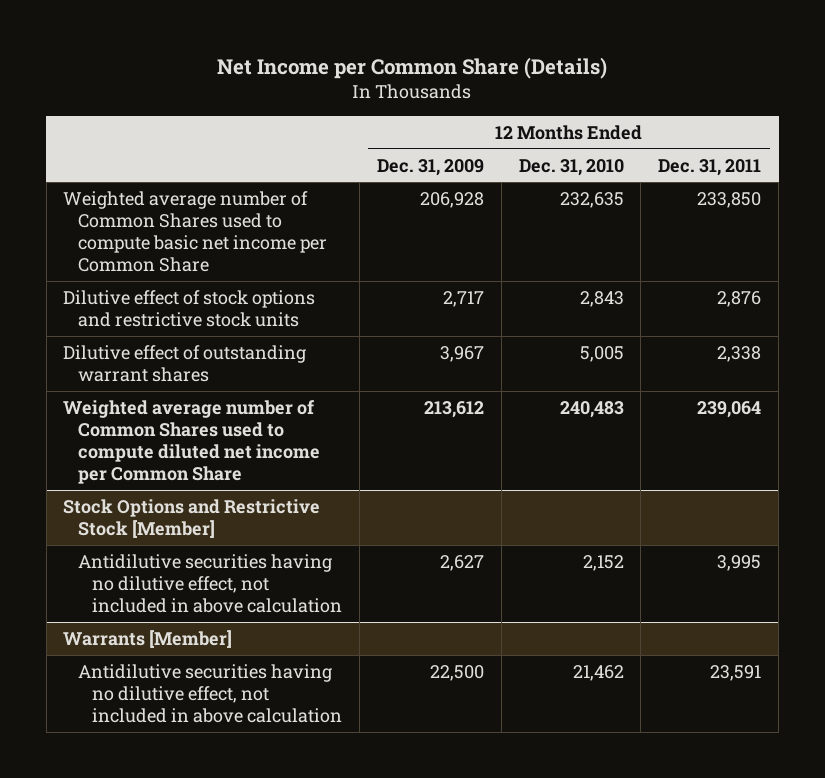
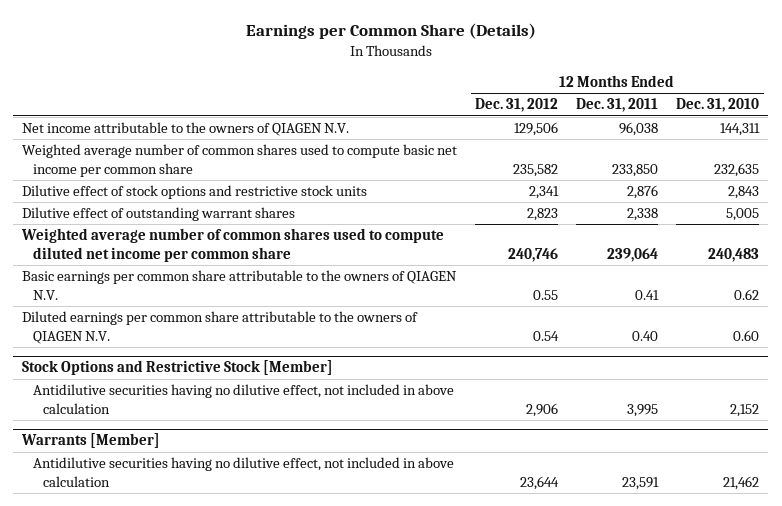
[217,56,608,79] Net Income per Common Share (Details) -> [245,23,536,40] Earnings per Common Share (Details)
[376,158,484,176] Dec. 31, 2009 -> none
none -> [475,98,559,113] Dec. 31, 2012
none -> [22,122,350,137] Net income attributable to the owners of QIAGEN N.V.
[63,190,327,273] Weighted average number of Common Shares used to compute basic net income per Common Share -> [22,144,458,177] Weighted average number of common shares used to compute basic net income per common share
[63,399,320,485] Weighted average number of Common Shares used to compute diluted net income per Common Share -> [21,228,445,262] Weighted average number of common shares used to compute diluted net income per common share
none -> [22,270,458,300] Basic earnings per common share attributable to the owners of QIAGEN N.V.
none -> [22,311,419,344] Diluted earnings per common share attributable to the owners of QIAGEN N.V.

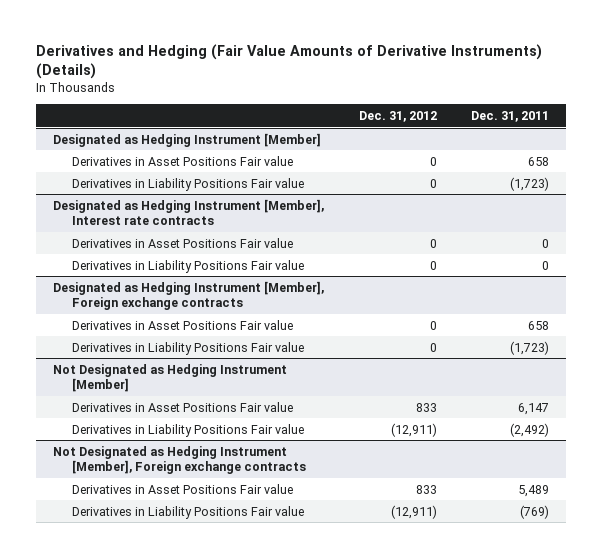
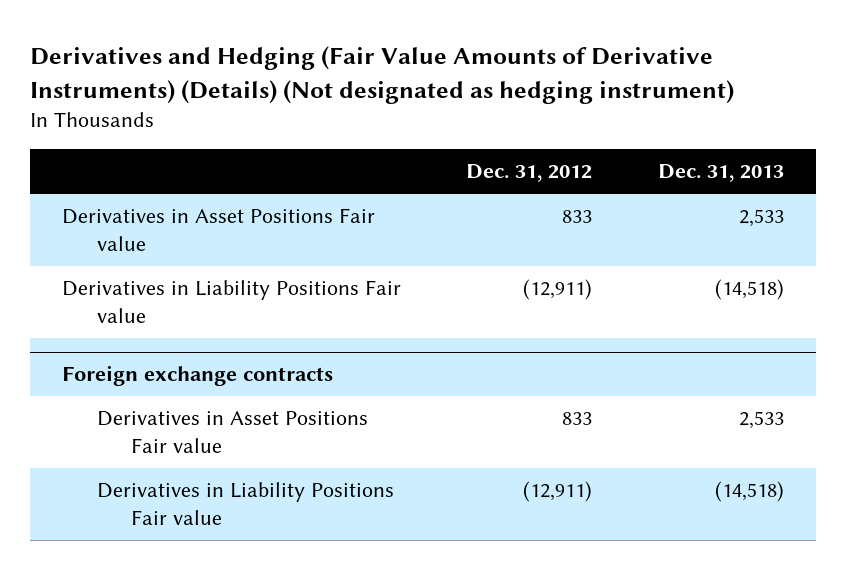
[36,43,543,80] Derivatives and Hedging (Fair Value Amounts of Derivative Instruments) (Details) -> [29,45,734,104] Derivatives and Hedging (Fair Value Amounts of Derivative Instruments) (Details) (Not designated as hedging instrument)
[470,110,549,122] Dec. 31, 2011 -> none
none -> [657,164,784,183] Dec. 31, 2013
[53,132,322,147] Designated as Hedging Instrument [Member] -> none
[72,155,294,166] Derivatives in Asset Positions Fair value -> none
[72,177,305,191] Derivatives in Liability Positions Fair value -> none
[53,198,325,225] Designated as Hedging Instrument [Member], Interest rate contracts -> none
[72,237,294,248] Derivatives in Asset Positions Fair value -> none
[72,259,305,273] Derivatives in Liability Positions Fair value -> none
[53,280,325,310] Designated as Hedging Instrument [Member], Foreign exchange contracts -> none
[72,319,294,330] Derivatives in Asset Positions Fair value -> none
[72,341,305,355] Derivatives in Liability Positions Fair value -> none
[53,363,288,392] Not Designated as Hedging Instrument [Member] -> none
[53,445,307,474] Not Designated as Hedging Instrument [Member], Foreign exchange contracts -> none
none -> [62,365,334,387] Foreign exchange contracts

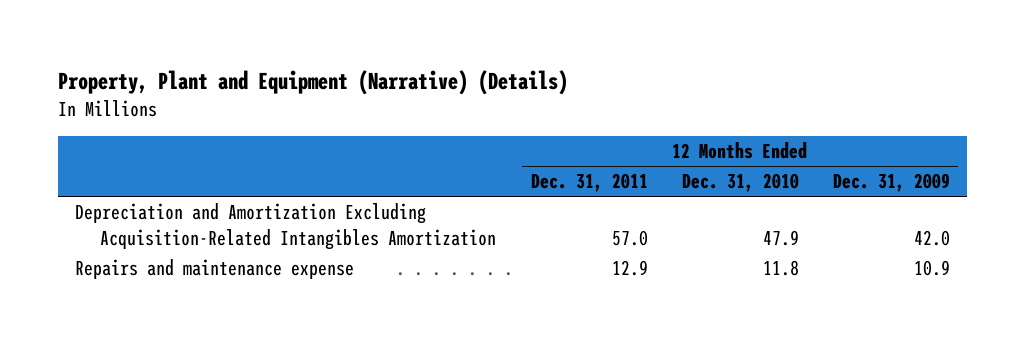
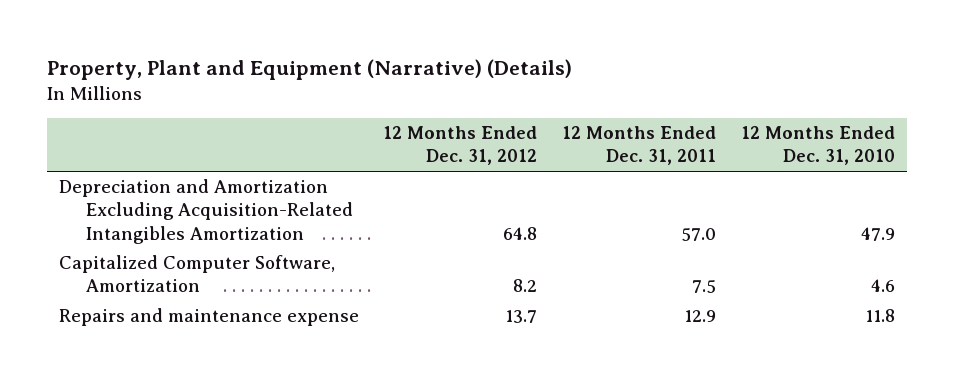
[832,173,950,193] Dec. 31, 2009 -> none
none -> [383,126,538,166] 12 Months Ended Dec. 31, 2012
none -> [58,255,335,293] Capitalized Computer Software, Amortization

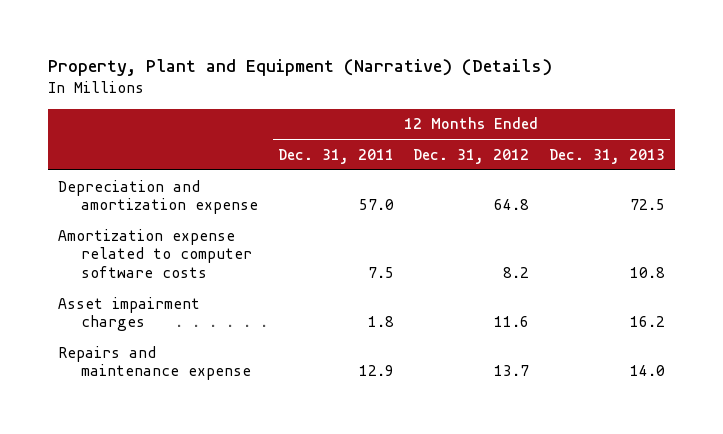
[740,126,895,166] 12 Months Ended Dec. 31, 2010 -> none
none -> [548,148,665,164] Dec. 31, 2013
[58,179,353,244] Depreciation and Amortization Excluding Acquisition-Related Intangibles Amortization -> [57,179,259,215] Depreciation and amortization expense
[58,255,335,293] Capitalized Computer Software, Amortization -> [57,228,253,278] Amortization expense related to computer software costs
none -> [57,296,200,332] Asset impairment charges

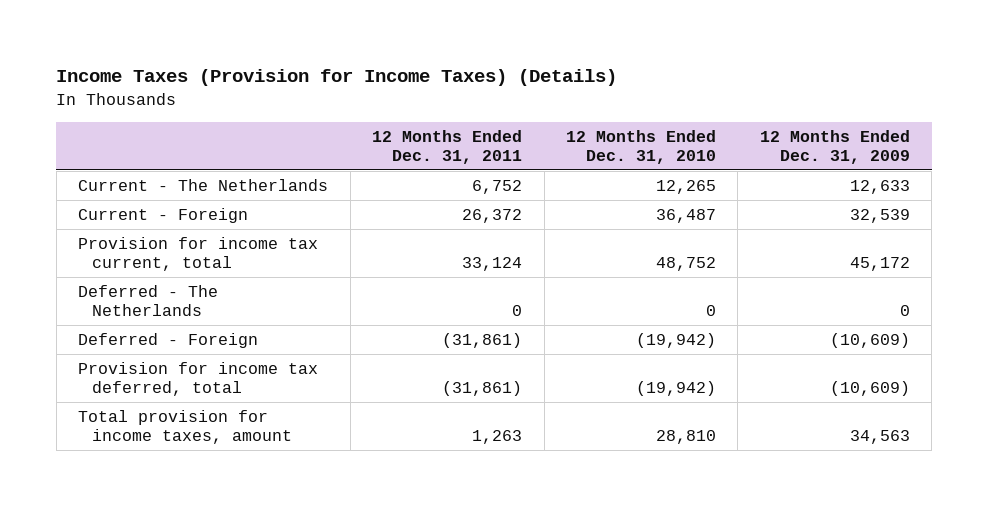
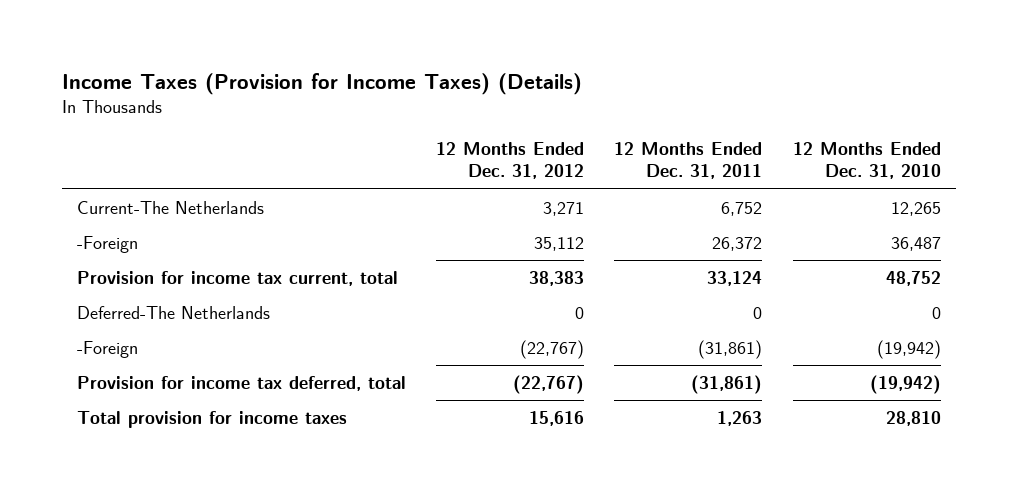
[759,129,910,164] 12 Months Ended Dec. 31, 2009 -> none
none -> [436,141,585,180] 12 Months Ended Dec. 31, 2012
[78,179,329,192] Current - The Netherlands -> [76,200,264,214] Current-The Netherlands
[78,208,249,224] Current - Foreign -> [76,235,138,253] -Foreign
[78,285,219,317] Deferred - The Netherlands -> [76,305,270,319] Deferred-The Netherlands
[78,333,259,349] Deferred - Foreign -> [76,340,138,358] -Foreign
[78,410,292,445] Total provision for income taxes, amount -> [76,410,347,428] Total provision for income taxes

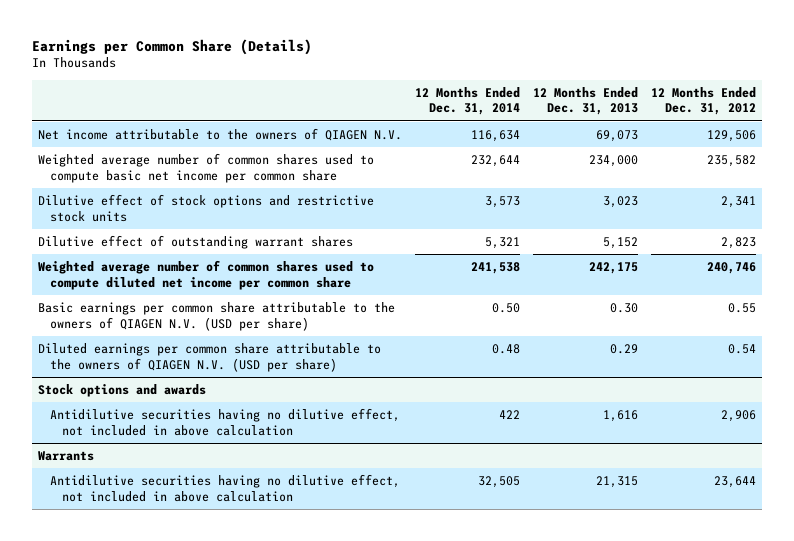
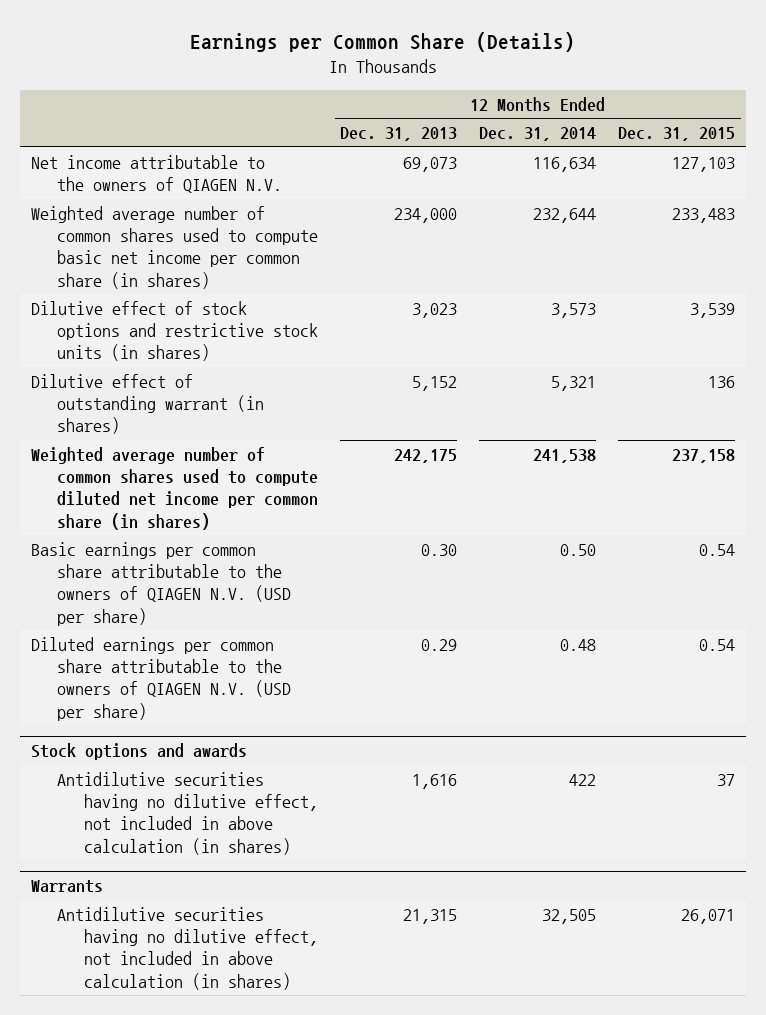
[650,86,756,116] 12 Months Ended Dec. 31, 2012 -> none
none -> [618,126,736,141] Dec. 31, 2015
[38,152,375,183] Weighted average number of common shares used to compute basic net income per common share -> [30,205,319,289] Weighted average number of common shares used to compute basic net income per common share (in shares)
[38,193,375,222] Dilutive effect of stock options and restrictive stock units -> [30,300,319,362] Dilutive effect of stock options and restrictive stock units (in shares)
[38,234,354,249] Dilutive effect of outstanding warrant shares -> [30,373,265,435] Dilutive effect of outstanding warrant (in shares)
[38,259,375,290] Weighted average number of common shares used to compute diluted net income per common share -> [30,446,319,530] Weighted average number of common shares used to compute diluted net income per common share (in shares)
[50,407,401,436] Antidilutive securities having no dilutive effect, not included in above calculation -> [57,771,318,855] Antidilutive securities having no dilutive effect, not included in above calculation (in shares)
[50,473,401,502] Antidilutive securities having no dilutive effect, not included in above calculation -> [57,906,318,990] Antidilutive securities having no dilutive effect, not included in above calculation (in shares)

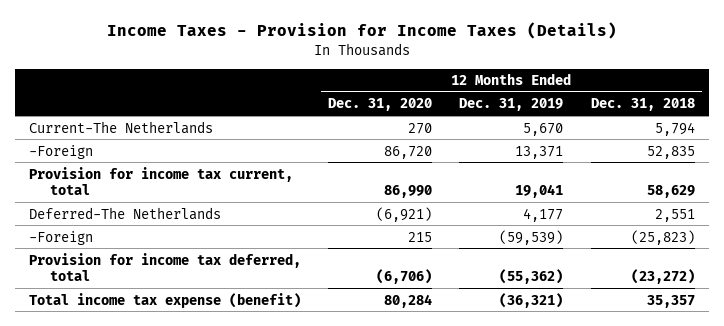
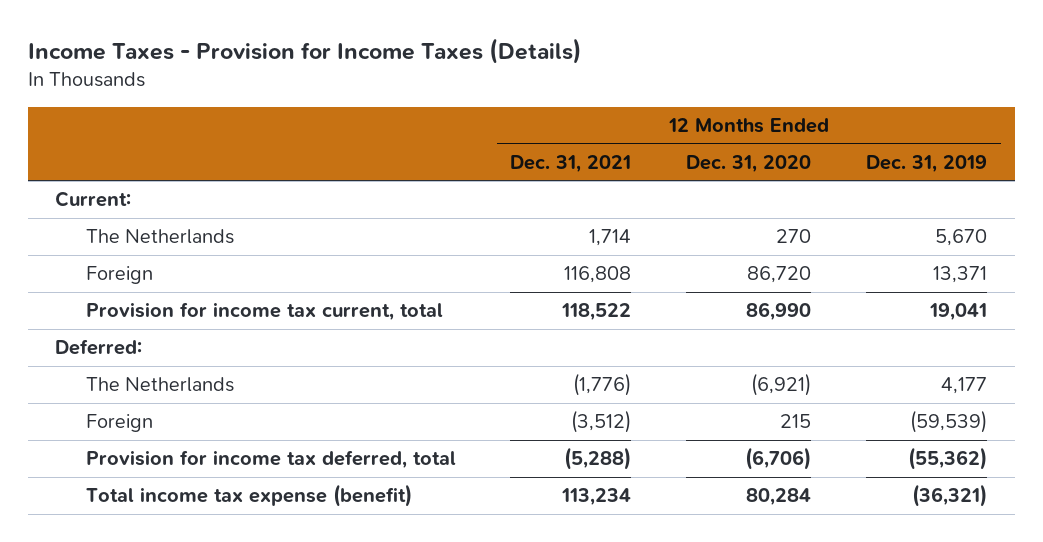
[590,98,695,112] Dec. 31, 2018 -> none
none -> [510,154,632,173] Dec. 31, 2021
none -> [55,191,132,208] Current:
[28,120,213,134] Current-The Netherlands -> [85,229,234,245] The Netherlands
[28,144,93,159] -Foreign -> [85,266,153,285] Foreign
none -> [55,339,143,356] Deferred:
[28,206,221,220] Deferred-The Netherlands -> [85,377,234,393] The Netherlands
[28,230,93,245] -Foreign -> [85,414,153,433] Foreign

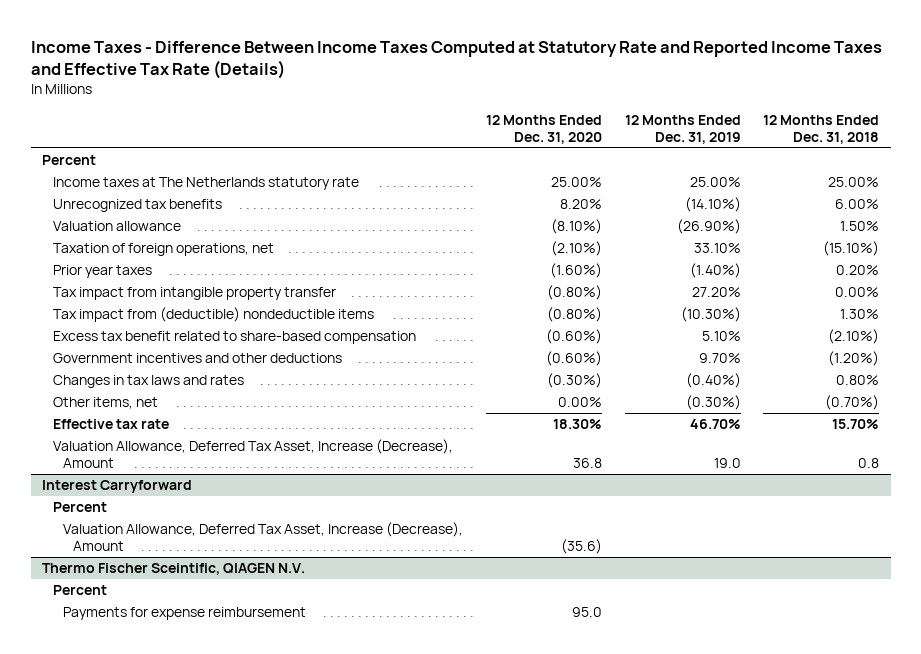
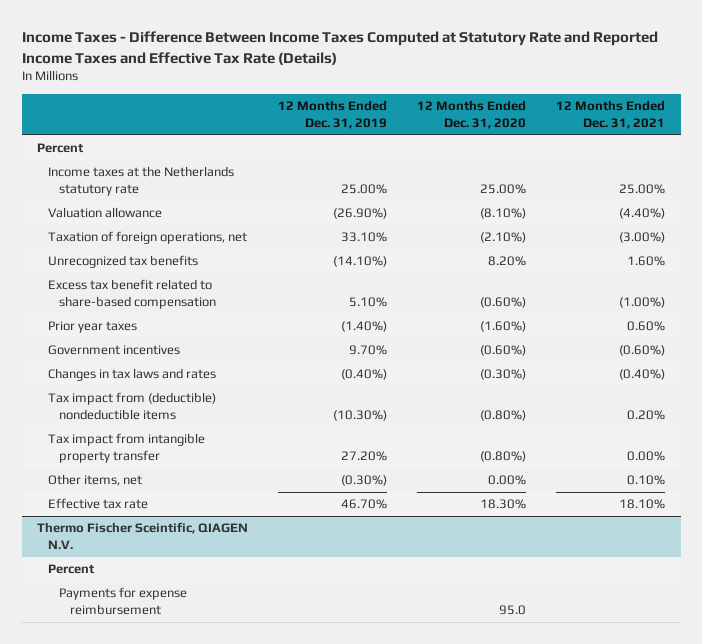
[763,114,880,144] 12 Months Ended Dec. 31, 2018 -> none
none -> [556,99,666,129] 12 Months Ended Dec. 31, 2021
[52,177,359,191] Income taxes at The Netherlands statutory rate -> [47,166,234,197] Income taxes at the Netherlands statutory rate
[52,199,222,213] Unrecognized tax benefits -> [47,255,198,269] Unrecognized tax benefits
[52,265,152,279] Prior year taxes -> [47,321,137,334] Prior year taxes
[52,353,342,364] Government incentives and other deductions -> [47,345,180,356] Government incentives
[52,307,374,323] Tax impact from (deductible) nondeductible items -> [47,392,216,421] Tax impact from (deductible) nondeductible items
[52,287,336,301] Tax impact from intangible property transfer -> [47,433,205,464] Tax impact from intangible property transfer
[52,439,453,469] Valuation Allowance, Deferred Tax Asset, Increase (Decrease), Amount -> none
[42,480,193,494] Interest Carryforward -> none
[52,502,107,513] Percent -> none
[62,522,463,552] Valuation Allowance, Deferred Tax Asset, Increase (Decrease), Amount -> none

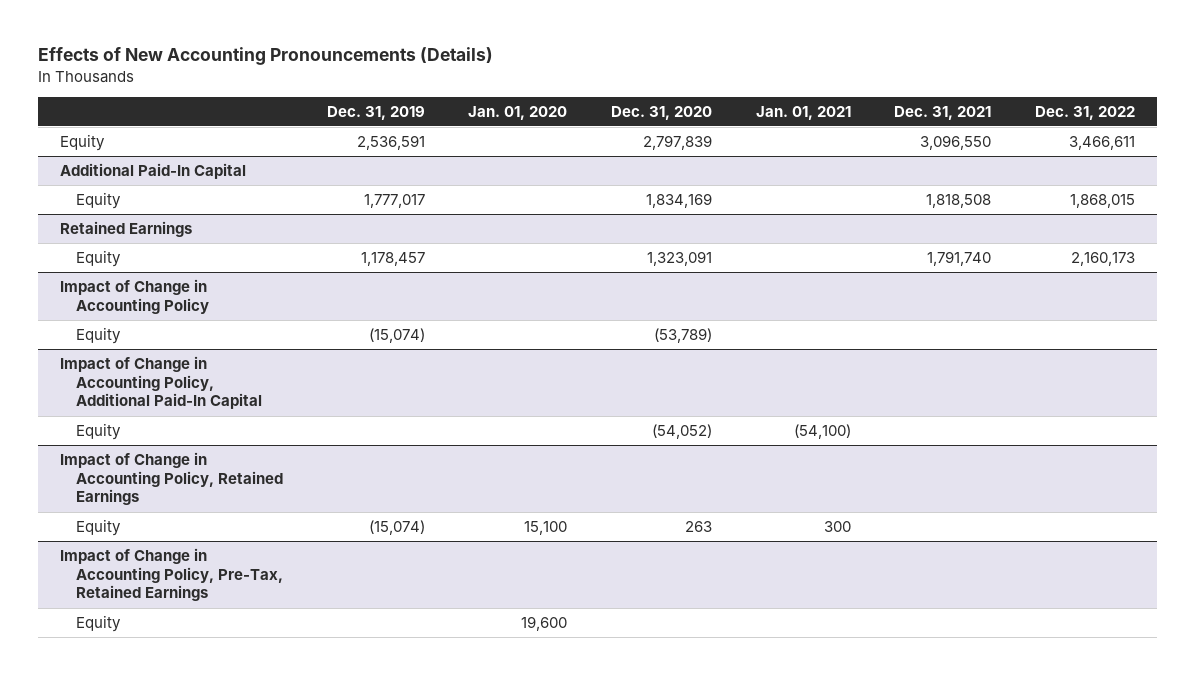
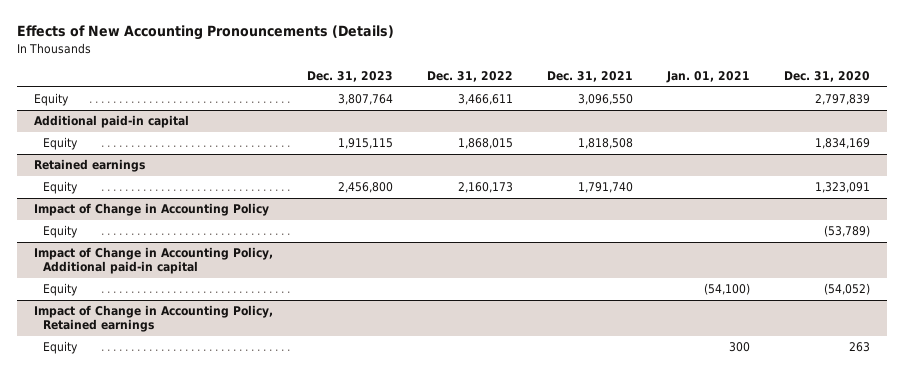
[326,105,425,120] Dec. 31, 2019 -> none
[468,105,568,120] Jan. 01, 2020 -> none
none -> [307,71,394,83] Dec. 31, 2023
[59,163,246,180] Additional Paid-In Capital -> [34,115,190,129] Additional paid-in capital
[59,221,192,238] Retained Earnings -> [34,159,146,173] Retained earnings
[59,356,263,410] Impact of Change in Accounting Policy, Additional Paid-In Capital -> [34,247,274,275] Impact of Change in Accounting Policy, Additional paid-in capital
[59,452,284,506] Impact of Change in Accounting Policy, Retained Earnings -> [34,305,274,333] Impact of Change in Accounting Policy, Retained earnings
[59,548,284,602] Impact of Change in Accounting Policy, Pre-Tax, Retained Earnings -> none
[76,615,122,633] Equity -> none

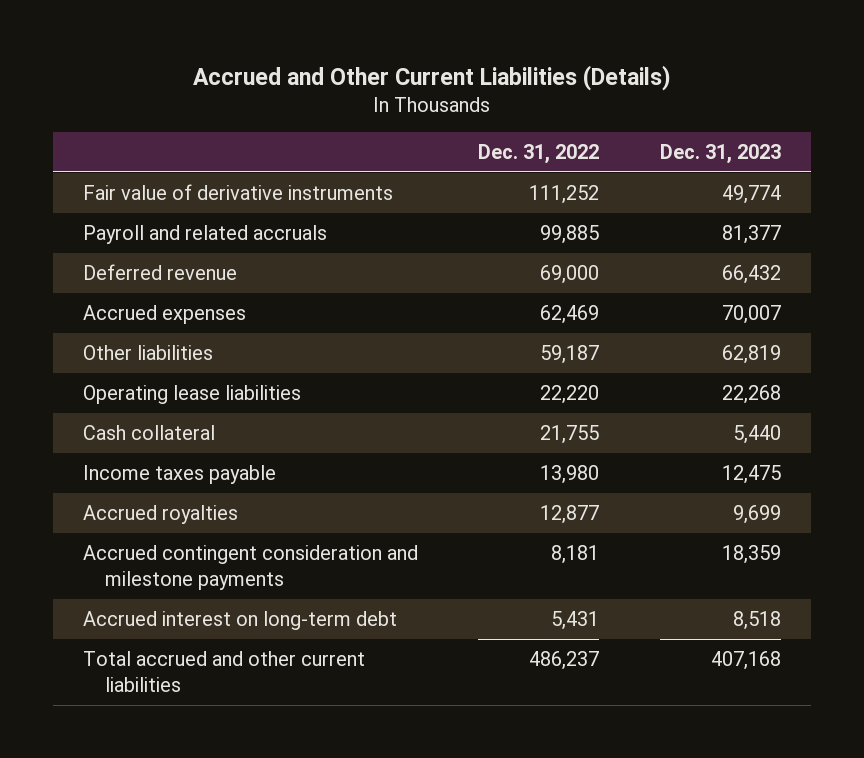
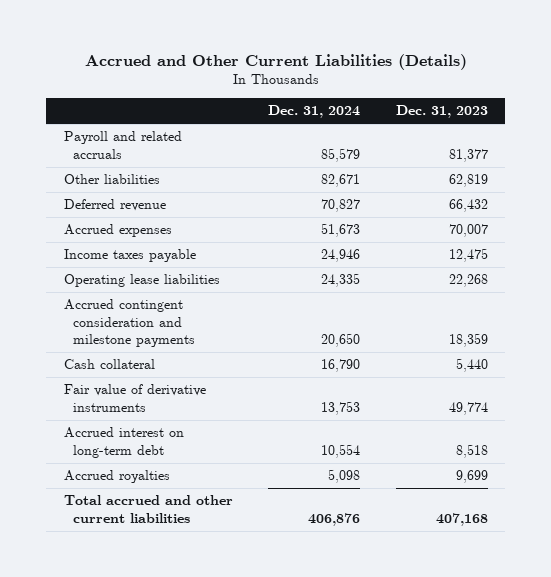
[478,143,600,164] Dec. 31, 2022 -> none
none -> [268,105,361,119] Dec. 31, 2024
[83,345,214,361] Other liabilities -> [63,174,160,185] Other liabilities
[83,385,302,405] Operating lease liabilities -> [63,274,220,288] Operating lease liabilities
[83,425,216,441] Cash collateral -> [63,359,155,370] Cash collateral
[83,184,394,201] Fair value of derivative instruments -> [63,384,206,412] Fair value of derivative instruments
[83,505,239,525] Accrued royalties -> [63,470,170,484] Accrued royalties

